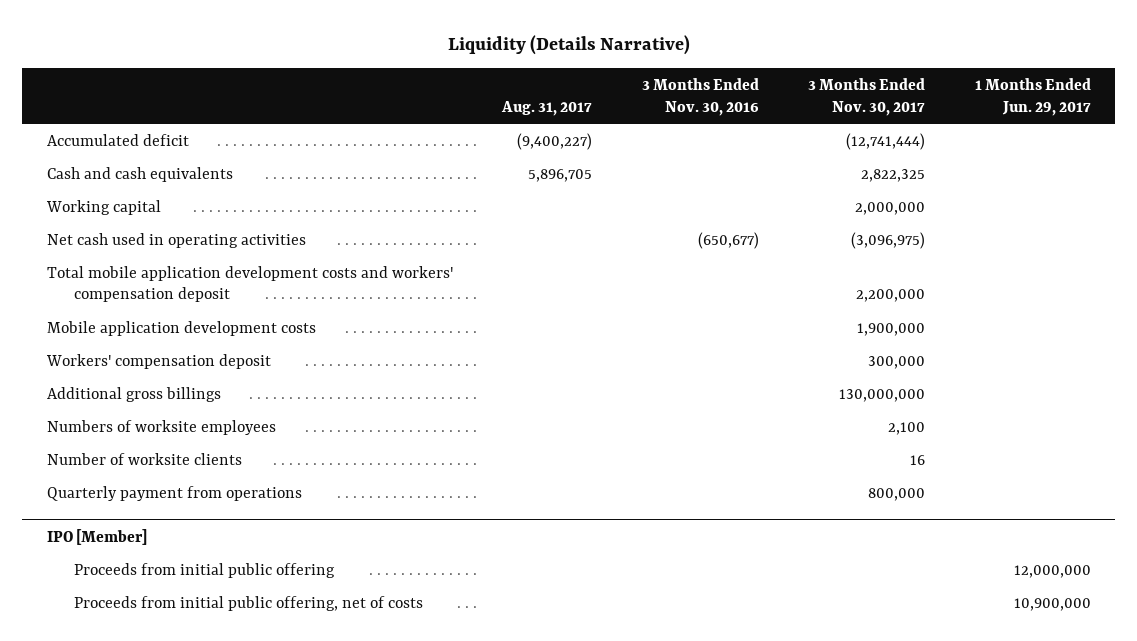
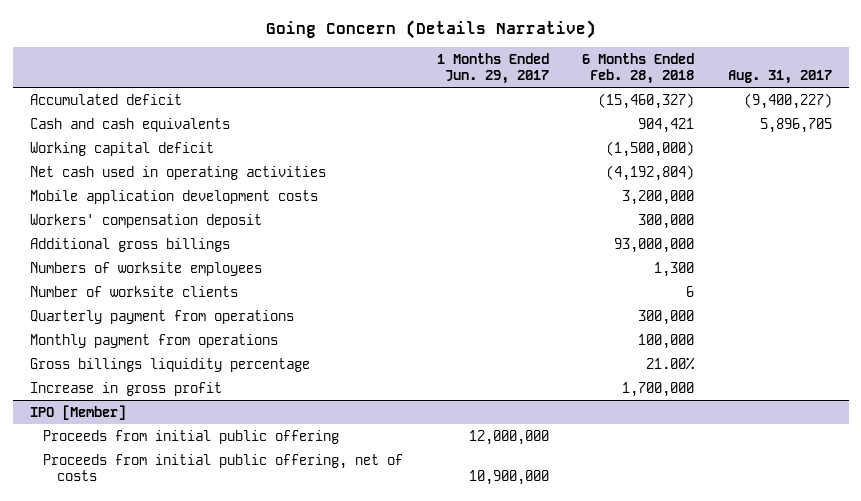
[447,35,690,56] Liquidity (Details Narrative) -> [265,19,596,39] Going Concern (Details Narrative)
[641,78,759,116] 3 Months Ended Nov. 30, 2016 -> none
[808,78,926,116] 3 Months Ended Nov. 30, 2017 -> none
none -> [582,52,695,85] 6 Months Ended Feb. 28, 2018
[45,199,161,215] Working capital -> [29,141,214,156] Working capital deficit
[46,265,453,303] Total mobile application development costs and workers' compensation deposit -> none
none -> [29,333,278,348] Monthly payment from operations
none -> [29,357,310,372] Gross billings liquidity percentage
none -> [29,381,222,396] Increase in gross profit

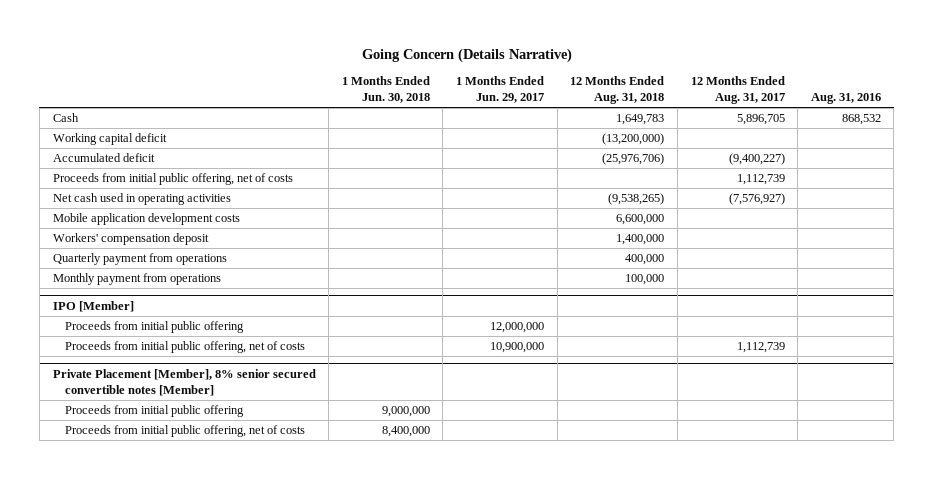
[582,52,695,85] 6 Months Ended Feb. 28, 2018 -> none
[727,70,832,85] Aug. 31, 2017 -> none
none -> [341,76,430,104] 1 Months Ended Jun. 30, 2018
none -> [570,76,665,105] 12 Months Ended Aug. 31, 2018
none -> [690,76,785,105] 12 Months Ended Aug. 31, 2017
none -> [810,93,881,105] Aug. 31, 2016
[29,117,230,132] Cash and cash equivalents -> [52,112,79,122] Cash
[29,93,182,105] Accumulated deficit -> [52,152,155,162] Accumulated deficit
none -> [52,172,293,185] Proceeds from initial public offering, net of costs
[29,237,230,252] Additional gross billings -> none
[29,261,262,276] Numbers of worksite employees -> none
[29,285,238,297] Number of worksite clients -> none
[29,357,310,372] Gross billings liquidity percentage -> none
[29,381,222,396] Increase in gross profit -> none
none -> [52,368,316,396] Private Placement [Member], 8% senior secured convertible notes [Member]
none -> [64,404,244,417] Proceeds from initial public offering
none -> [64,424,305,437] Proceeds from initial public offering, net of costs

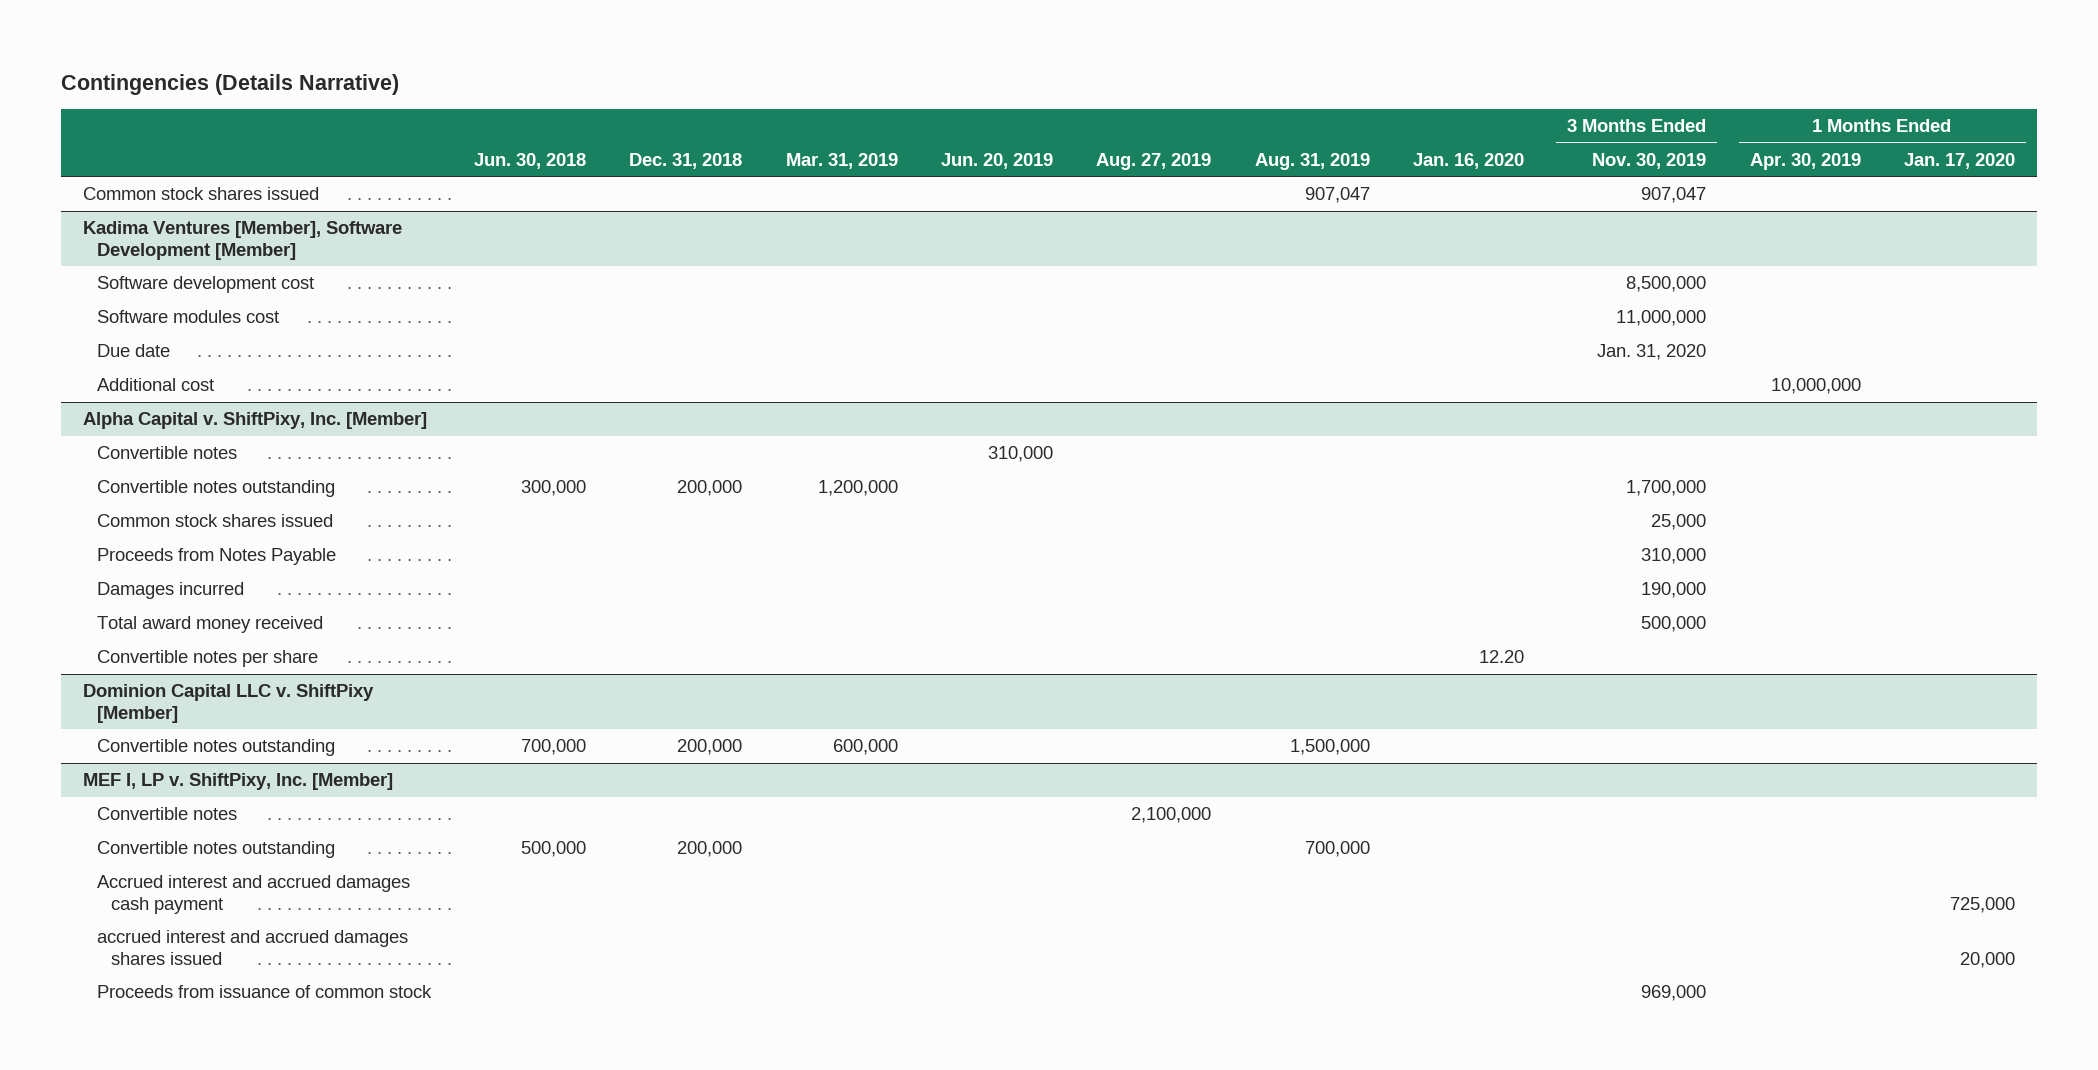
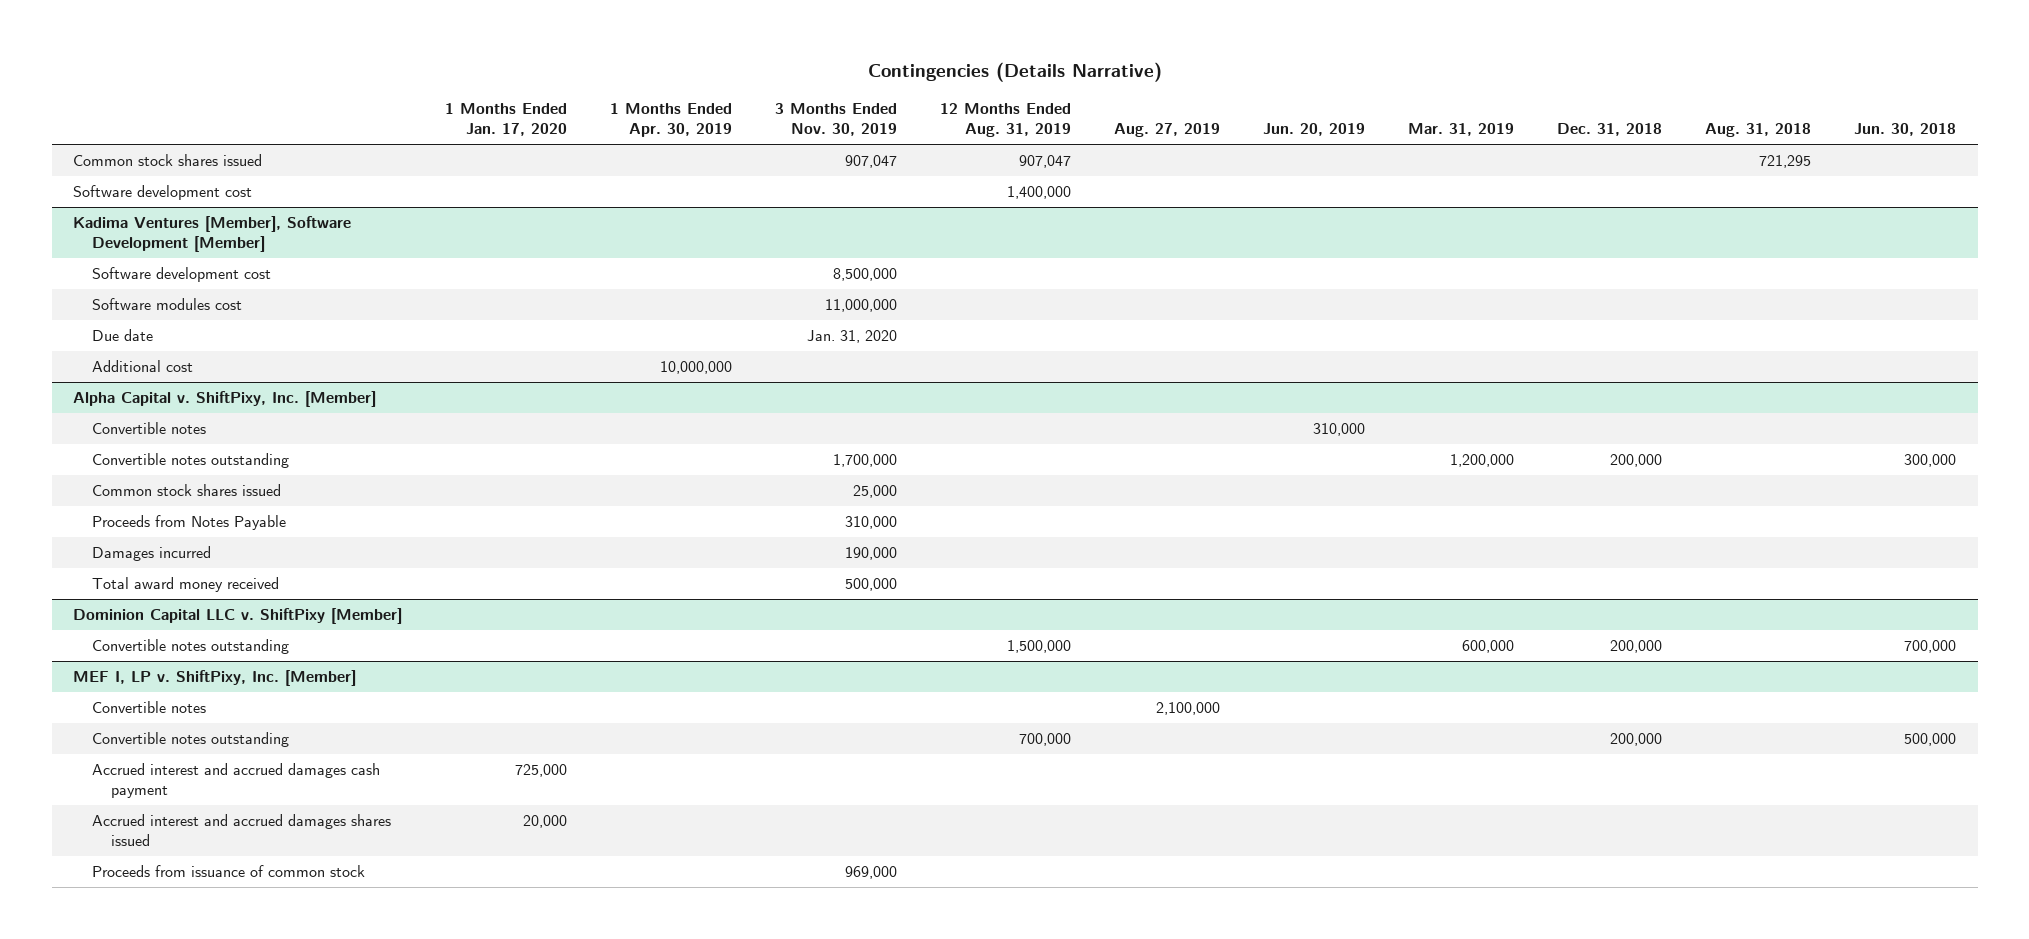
[1254,152,1370,170] Aug. 31, 2019 -> none
[1412,152,1524,169] Jan. 16, 2020 -> none
none -> [940,103,1072,138] 12 Months Ended Aug. 31, 2019
none -> [1705,123,1812,138] Aug. 31, 2018
none -> [73,185,253,201] Software development cost
[96,650,318,668] Convertible notes per share -> none
[96,930,408,966] accrued interest and accrued damages shares issued -> [92,814,392,847] Accrued interest and accrued damages shares issued

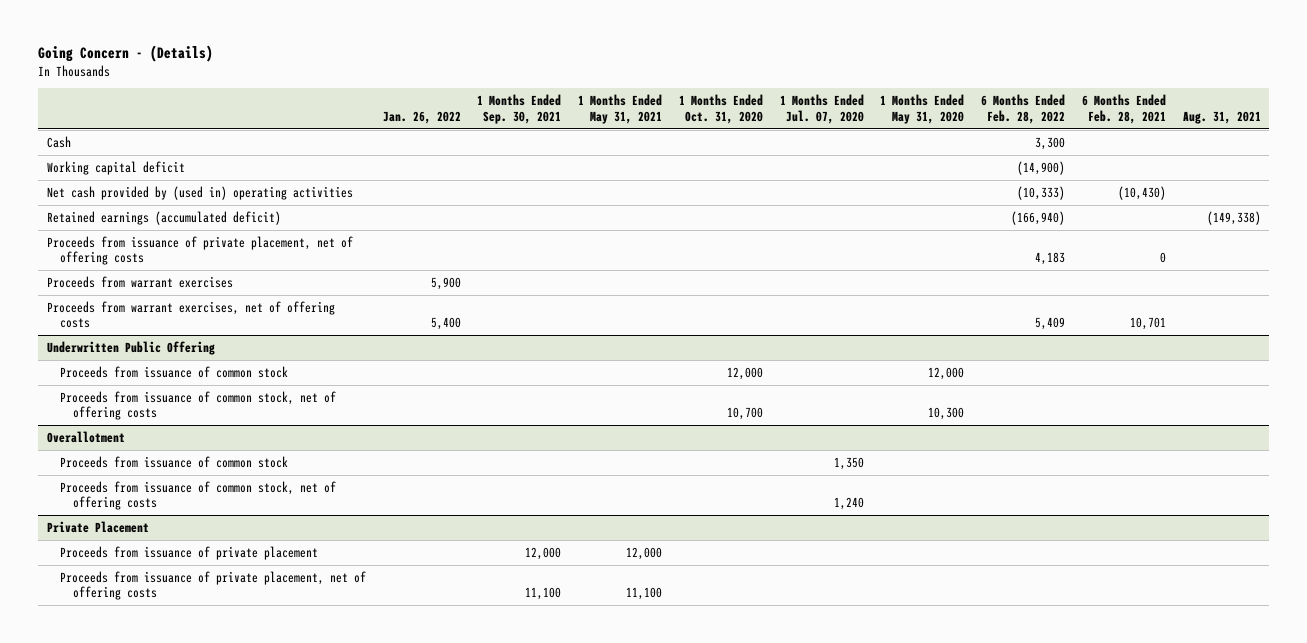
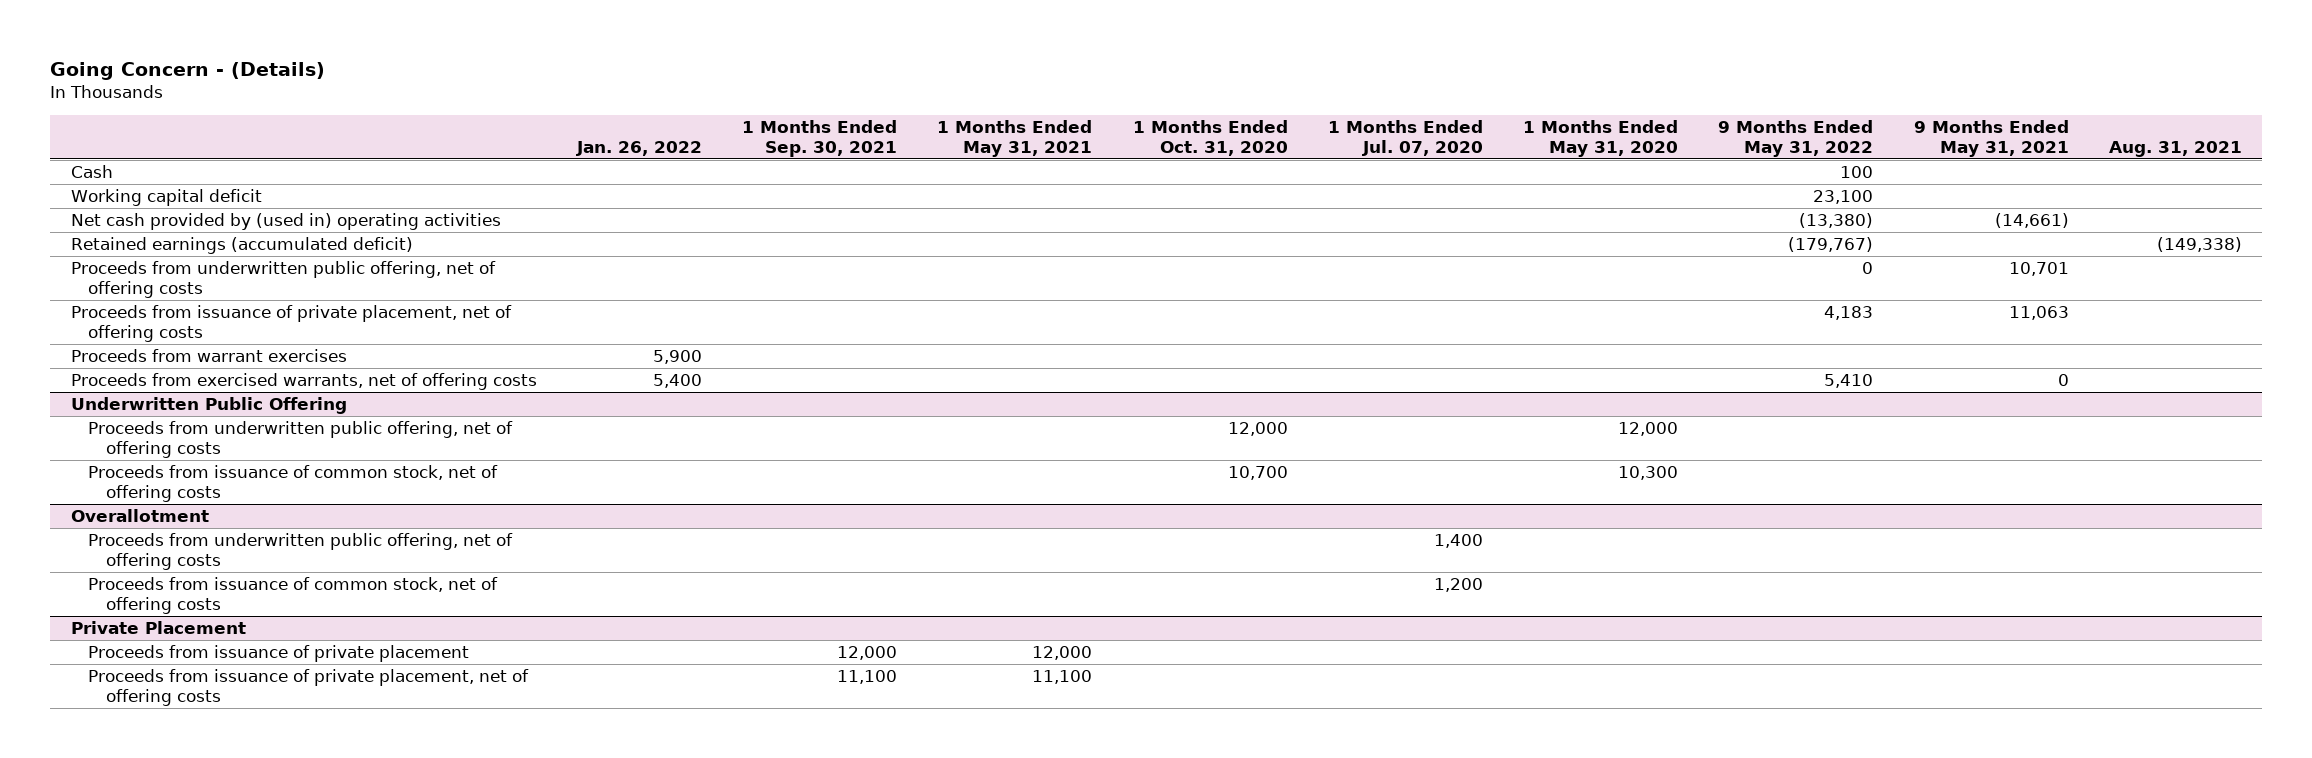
[981,94,1066,124] 6 Months Ended Feb. 28, 2022 -> none
[1081,94,1166,124] 6 Months Ended Feb. 28, 2021 -> none
none -> [1718,119,1874,157] 9 Months Ended May 31, 2022
none -> [1913,119,2069,157] 9 Months Ended May 31, 2021
none -> [70,261,496,298] Proceeds from underwritten public offering, net of offering costs
[46,300,335,329] Proceeds from warrant exercises, net of offering costs -> [70,373,537,391] Proceeds from exercised warrants, net of offering costs
[59,365,288,378] Proceeds from issuance of common stock -> [88,421,514,458] Proceeds from underwritten public offering, net of offering costs
[59,455,288,468] Proceeds from issuance of common stock -> [88,533,514,570] Proceeds from underwritten public offering, net of offering costs
[833,456,864,470] 1,350 -> [1433,534,1483,549] 1,400
[833,497,864,511] 1,240 -> [1433,578,1483,593] 1,200

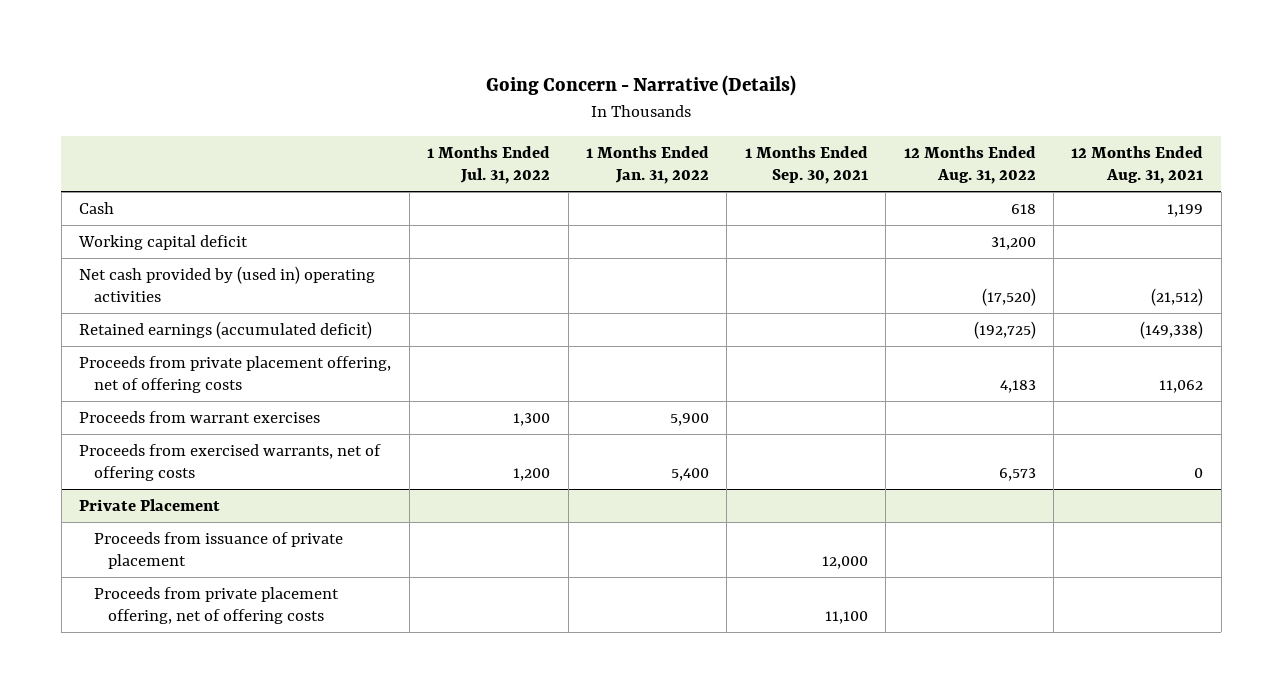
[50,62,326,81] Going Concern - (Details) -> [486,75,797,97] Going Concern - Narrative (Details)
[575,140,702,156] Jan. 26, 2022 -> none
[937,119,1093,157] 1 Months Ended May 31, 2021 -> none
[1132,119,1288,156] 1 Months Ended Oct. 31, 2020 -> none
[1327,119,1483,156] 1 Months Ended Jul. 07, 2020 -> none
[1523,119,1679,157] 1 Months Ended May 31, 2020 -> none
[1718,119,1874,157] 9 Months Ended May 31, 2022 -> none
[1913,119,2069,157] 9 Months Ended May 31, 2021 -> none
[2108,140,2242,157] Aug. 31, 2021 -> none
none -> [427,145,551,185] 1 Months Ended Jul. 31, 2022
none -> [585,145,709,185] 1 Months Ended Jan. 31, 2022
none -> [903,145,1036,185] 12 Months Ended Aug. 31, 2022
none -> [1071,145,1204,185] 12 Months Ended Aug. 31, 2021
[70,261,496,298] Proceeds from underwritten public offering, net of offering costs -> none
[70,305,512,342] Proceeds from issuance of private placement, net of offering costs -> [79,355,392,394] Proceeds from private placement offering, net of offering costs
[70,397,347,415] Underwritten Public Offering -> none
[88,421,514,458] Proceeds from underwritten public offering, net of offering costs -> none
[88,465,499,502] Proceeds from issuance of common stock, net of offering costs -> none
[70,509,209,523] Overallotment -> none
[88,533,514,570] Proceeds from underwritten public offering, net of offering costs -> none
[88,577,499,614] Proceeds from issuance of common stock, net of offering costs -> none
[88,669,530,706] Proceeds from issuance of private placement, net of offering costs -> [93,586,339,625] Proceeds from private placement offering, net of offering costs

